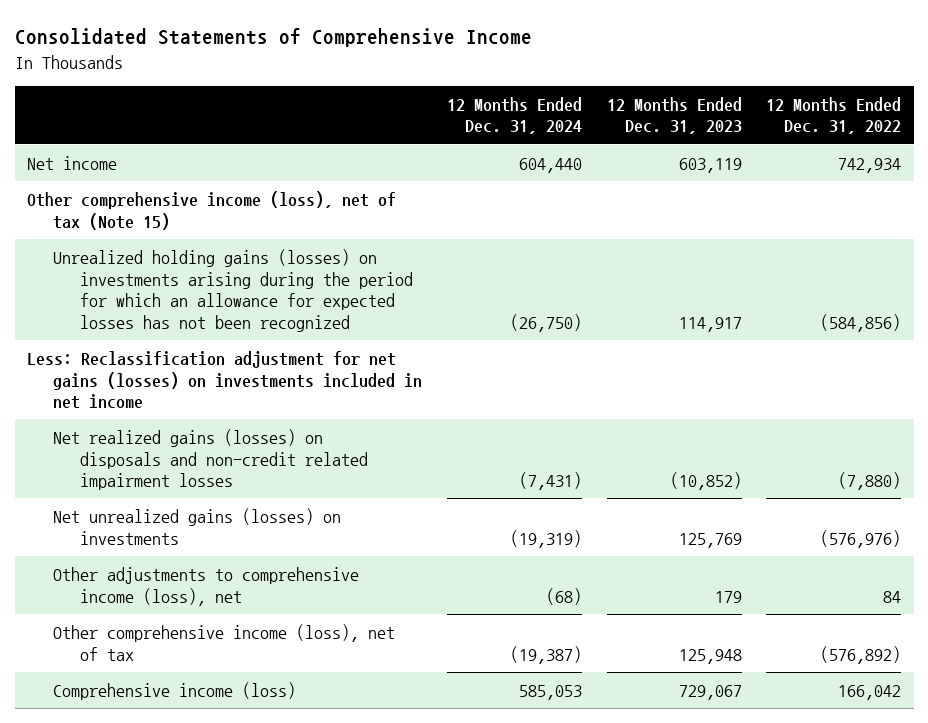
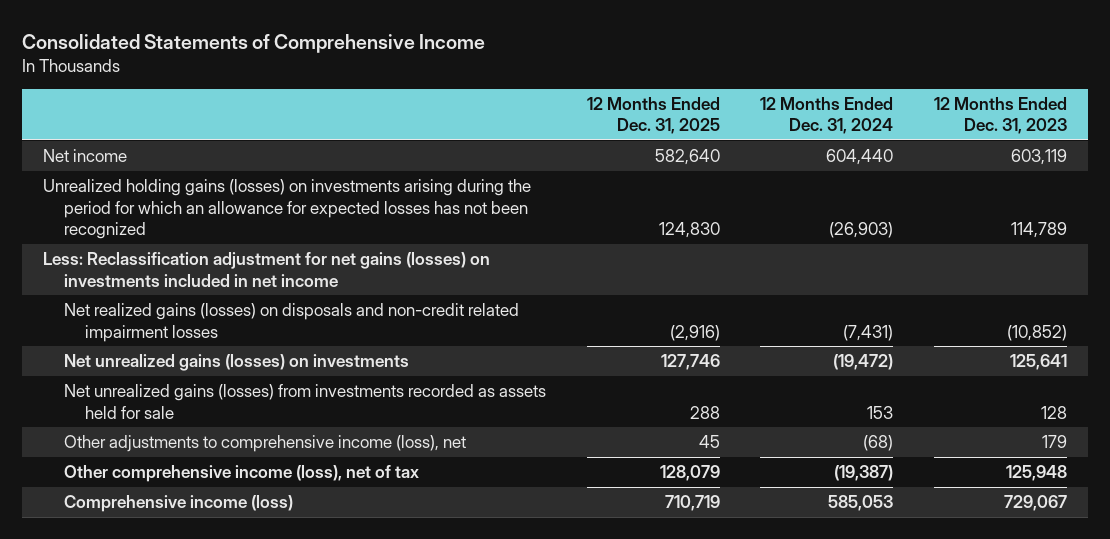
[766,96,902,135] 12 Months Ended Dec. 31, 2022 -> none
none -> [586,96,720,135] 12 Months Ended Dec. 31, 2025
[27,190,397,230] Other comprehensive income (loss), net of tax (Note 15) -> none
[510,314,583,333] (26,750) -> [829,222,894,239] (26,903)
[678,317,742,333] 114,917 -> [1011,222,1068,239] 114,789
[510,529,583,548] (19,319) -> [833,354,894,371] (19,472)
[678,532,742,548] 125,769 -> [1010,354,1068,371] 125,641
none -> [63,384,546,419] Net unrealized gains (losses) from investments recorded as assets held for sale

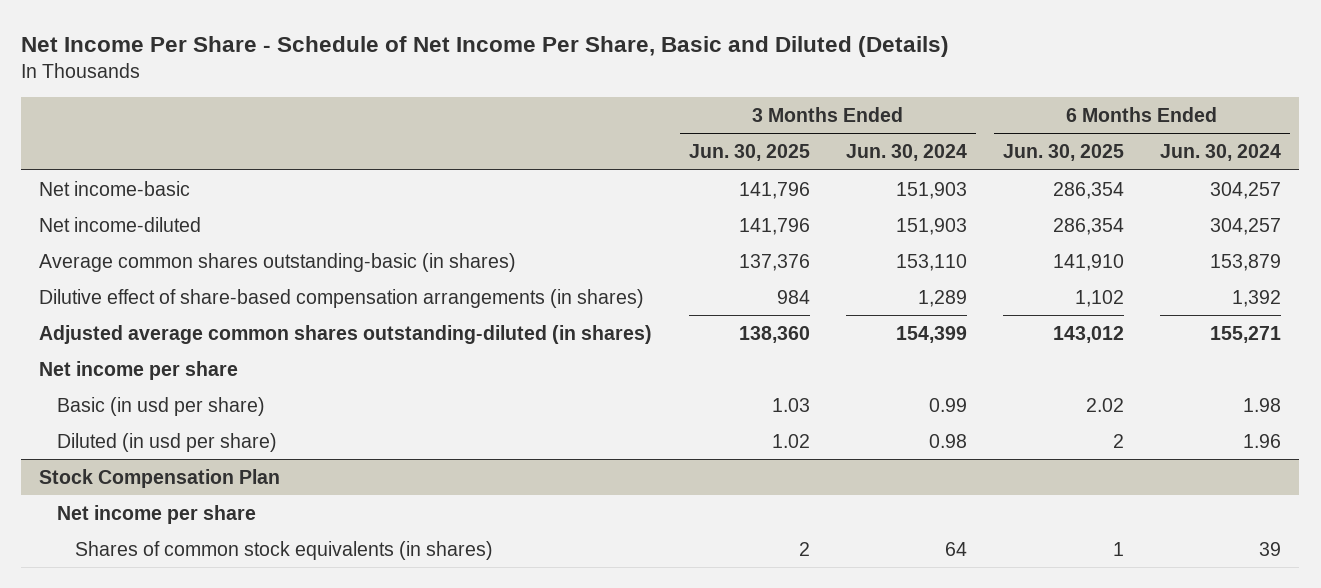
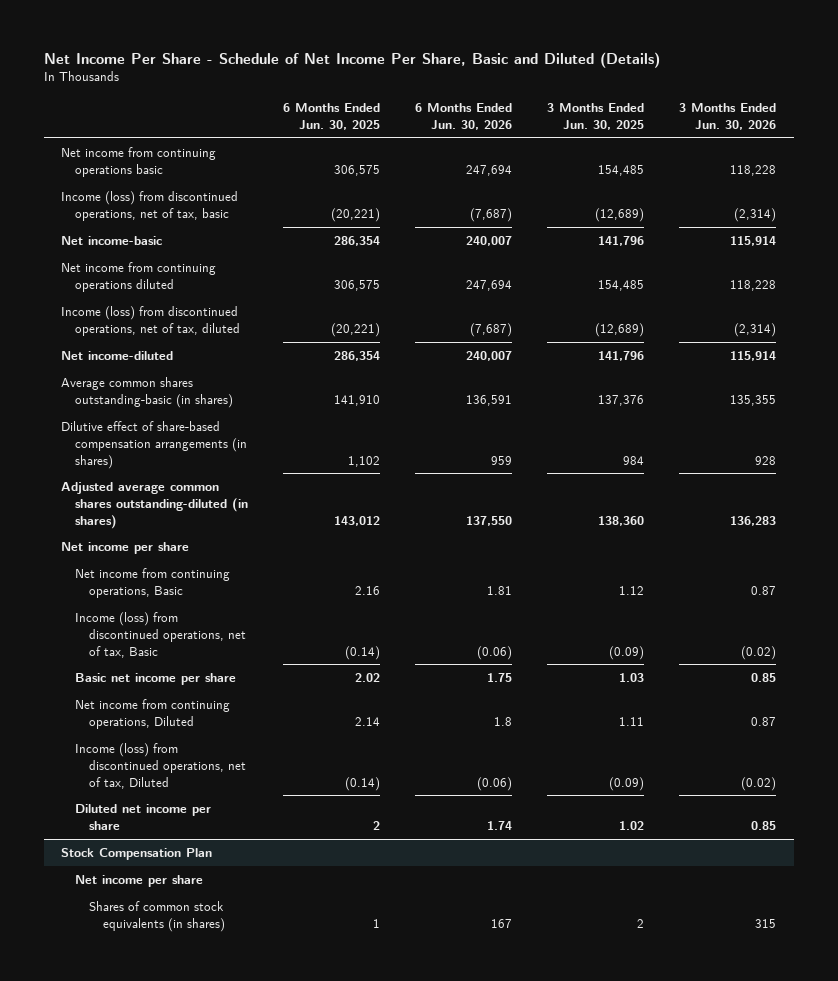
[845,144,967,162] Jun. 30, 2024 -> none
[1160,144,1282,162] Jun. 30, 2024 -> none
none -> [415,103,513,130] 6 Months Ended Jun. 30, 2026
none -> [679,103,777,130] 3 Months Ended Jun. 30, 2026
none -> [61,146,217,177] Net income from continuing operations basic
none -> [61,190,239,221] Income (loss) from discontinued operations, net of tax, basic
none -> [61,261,217,292] Net income from continuing operations diluted
none -> [61,305,241,336] Income (loss) from discontinued operations, net of tax, diluted
none -> [75,567,231,598] Net income from continuing operations, Basic
none -> [75,611,247,658] Income (loss) from discontinued operations, net of tax, Basic
[57,396,266,416] Basic (in usd per share) -> [75,672,237,685] Basic net income per share
none -> [75,698,231,729] Net income from continuing operations, Diluted
none -> [75,742,247,789] Income (loss) from discontinued operations, net of tax, Diluted
[57,432,278,452] Diluted (in usd per share) -> [75,803,212,830] Diluted net income per share

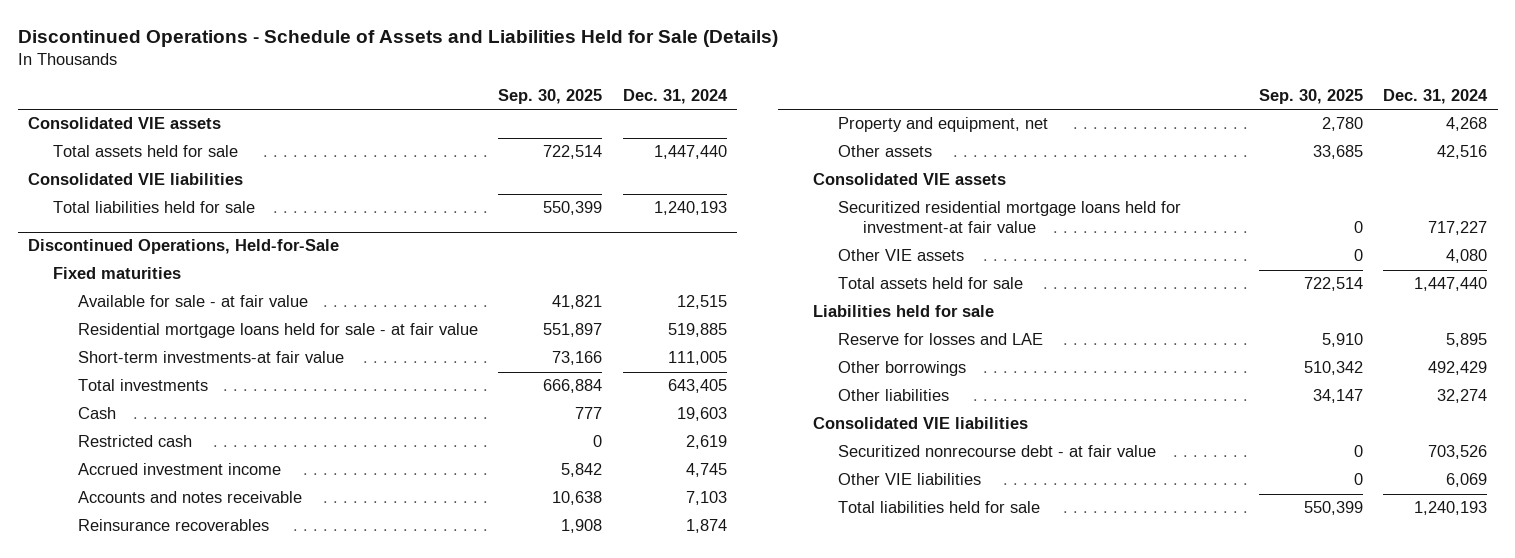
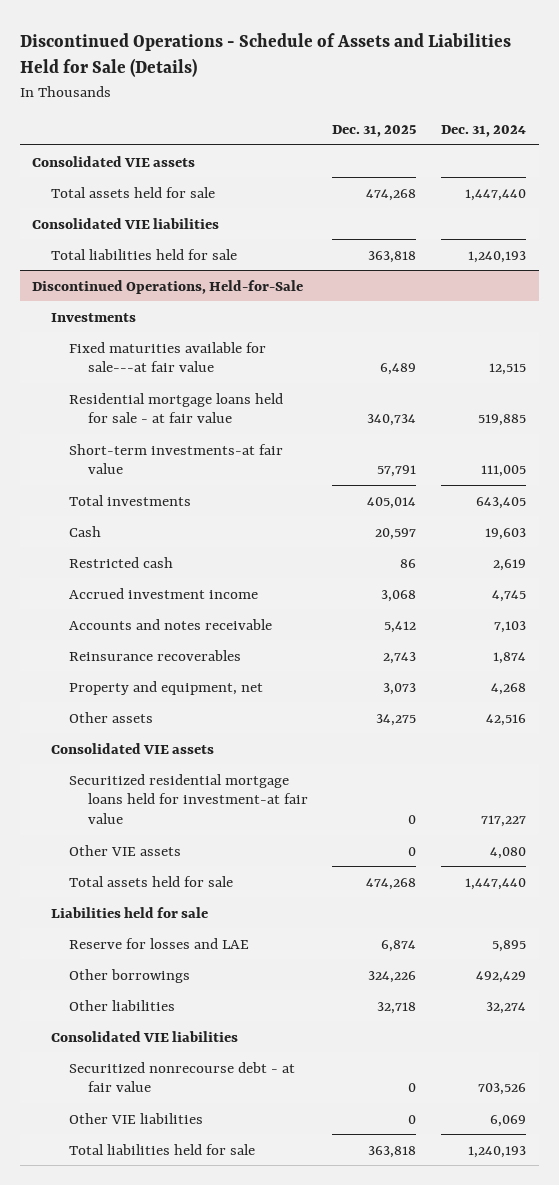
[498,89,603,105] Sep. 30, 2025 -> none
none -> [332,125,417,138] Dec. 31, 2025
[52,267,181,280] Fixed maturities -> none
none -> [50,312,136,322] Investments
[77,295,308,308] Available for sale - at fair value -> [69,341,267,373] Fixed maturities available for sale---at fair value

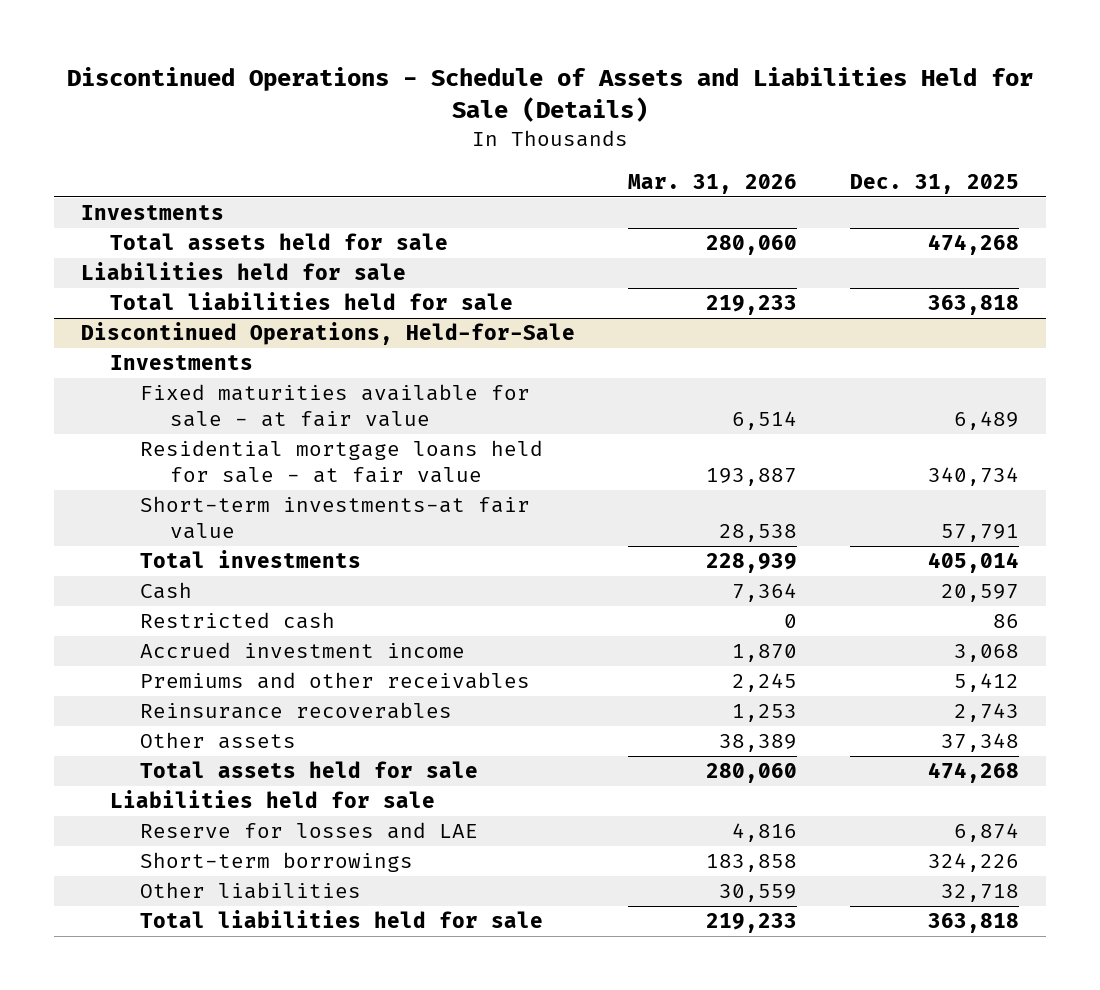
[441,125,527,138] Dec. 31, 2024 -> none
none -> [628,173,798,194] Mar. 31, 2026
[32,155,196,167] Consolidated VIE assets -> none
none -> [80,205,224,221] Investments
[32,217,220,229] Consolidated VIE liabilities -> none
none -> [80,262,406,281] Liabilities held for sale
[69,341,267,373] Fixed maturities available for sale---at fair value -> [140,384,531,427] Fixed maturities available for sale - at fair value
[69,618,273,630] Accounts and notes receivable -> [140,672,531,690] Premiums and other receivables
[69,680,264,695] Property and equipment, net -> none
[50,742,214,754] Consolidated VIE assets -> none
[69,773,308,825] Securitized residential mortgage loans held for investment-at fair value -> none
[69,844,182,856] Other VIE assets -> none
[376,713,417,726] 34,275 -> [941,733,1020,753] 37,348
[69,968,191,983] Other borrowings -> [140,852,414,873] Short-term borrowings
[50,1030,238,1042] Consolidated VIE liabilities -> none
[69,1061,296,1093] Securitized nonrecourse debt - at fair value -> none
[69,1112,204,1124] Other VIE liabilities -> none

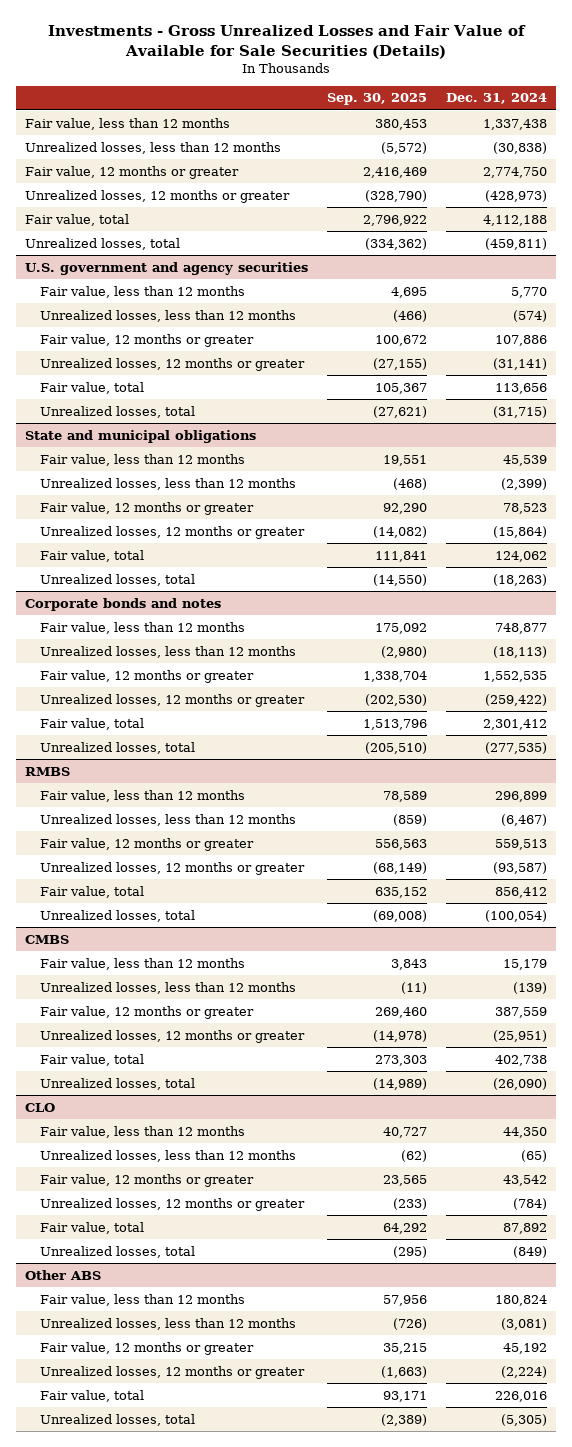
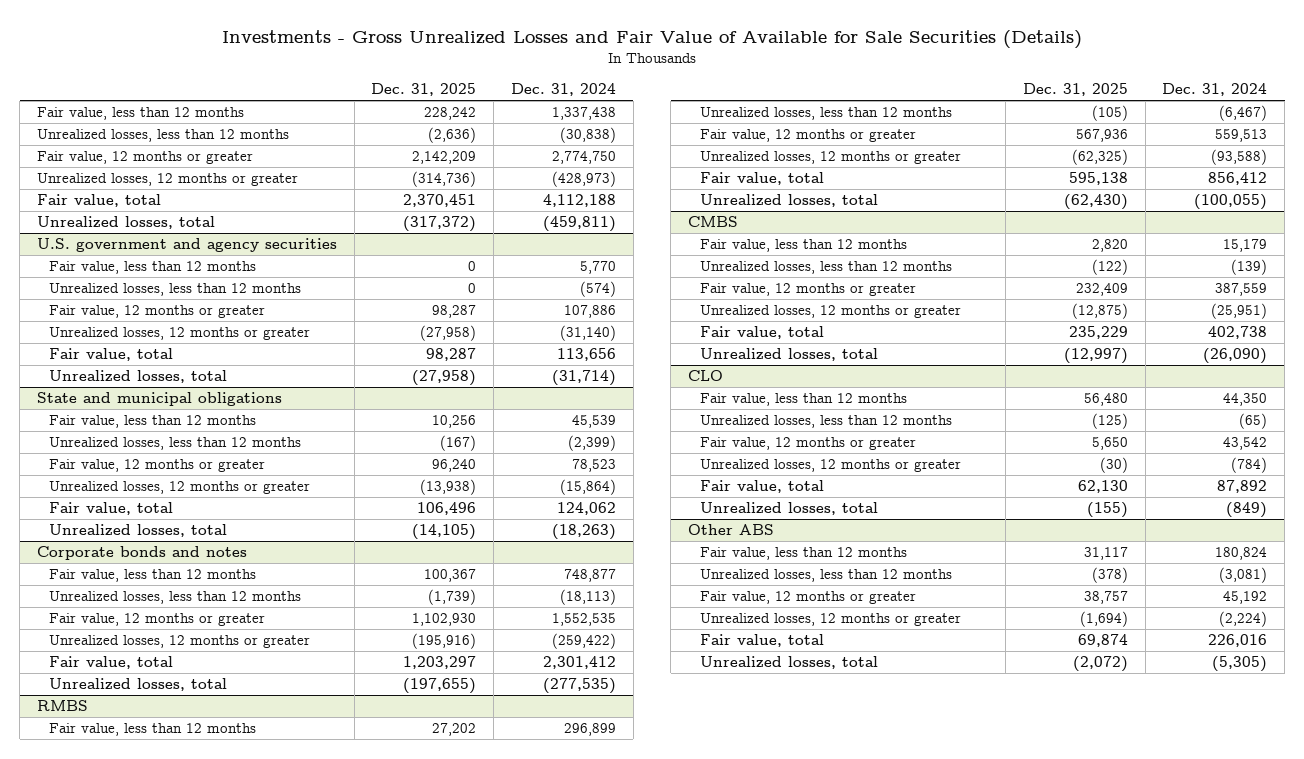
[326,93,427,106] Sep. 30, 2025 -> none
none -> [371,83,477,97] Dec. 31, 2025
[492,357,547,370] (31,141) -> [560,325,617,342] (31,140)
[492,405,547,418] (31,715) -> [552,370,617,387] (31,714)
[492,861,547,874] (93,587) -> [1211,149,1268,166] (93,588)
[484,909,547,922] (100,054) -> [1194,194,1268,211] (100,055)

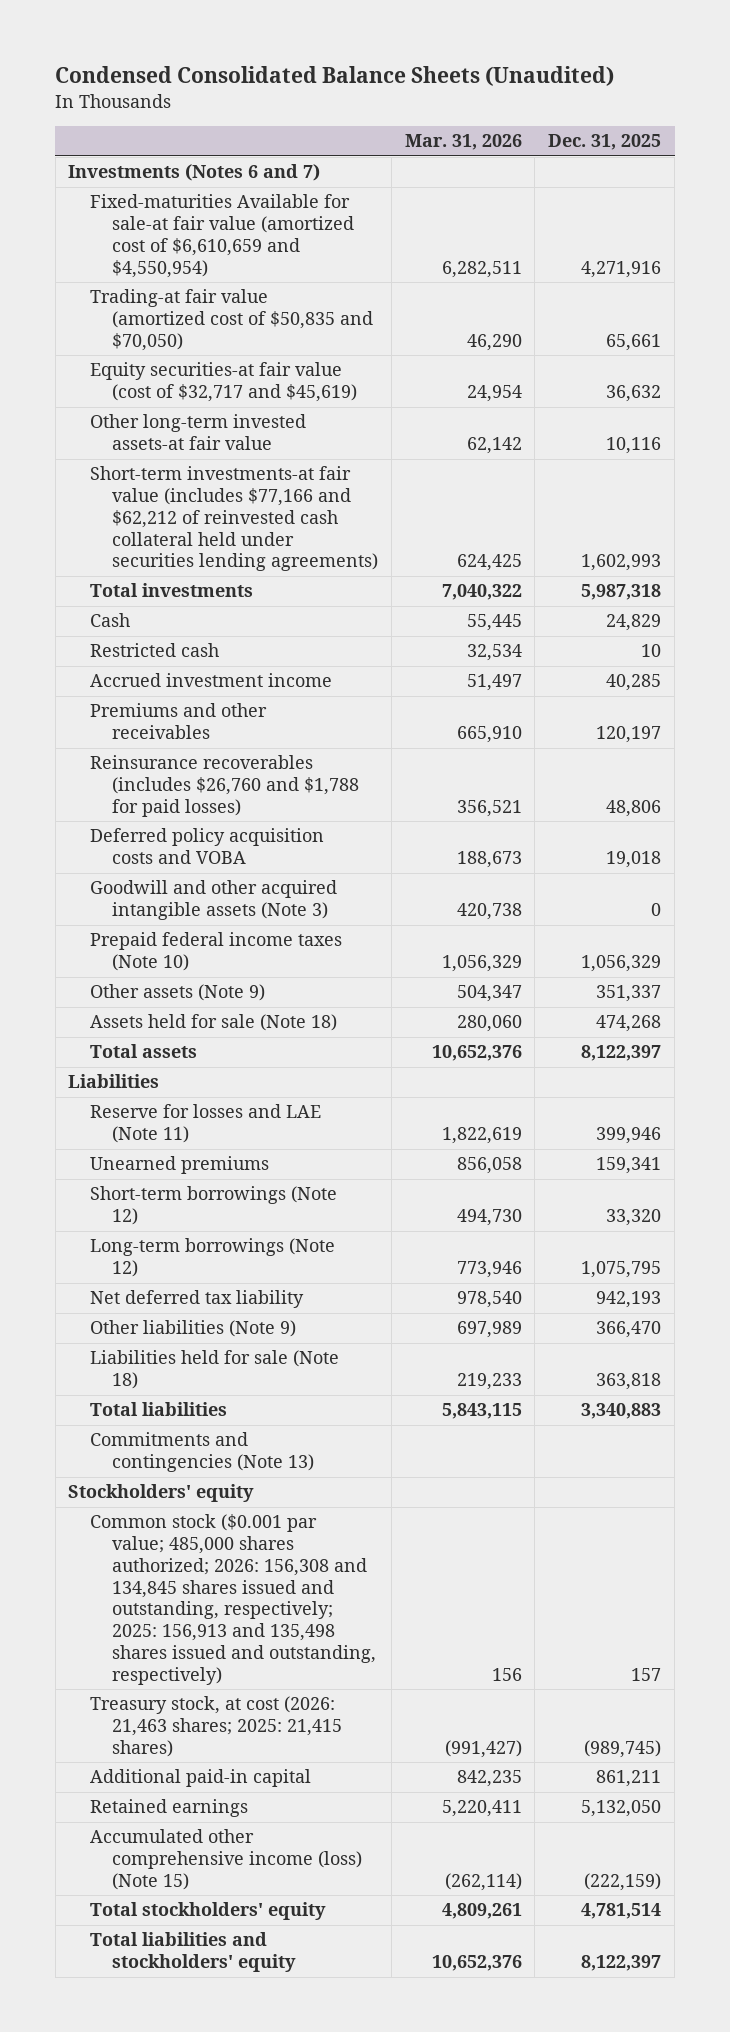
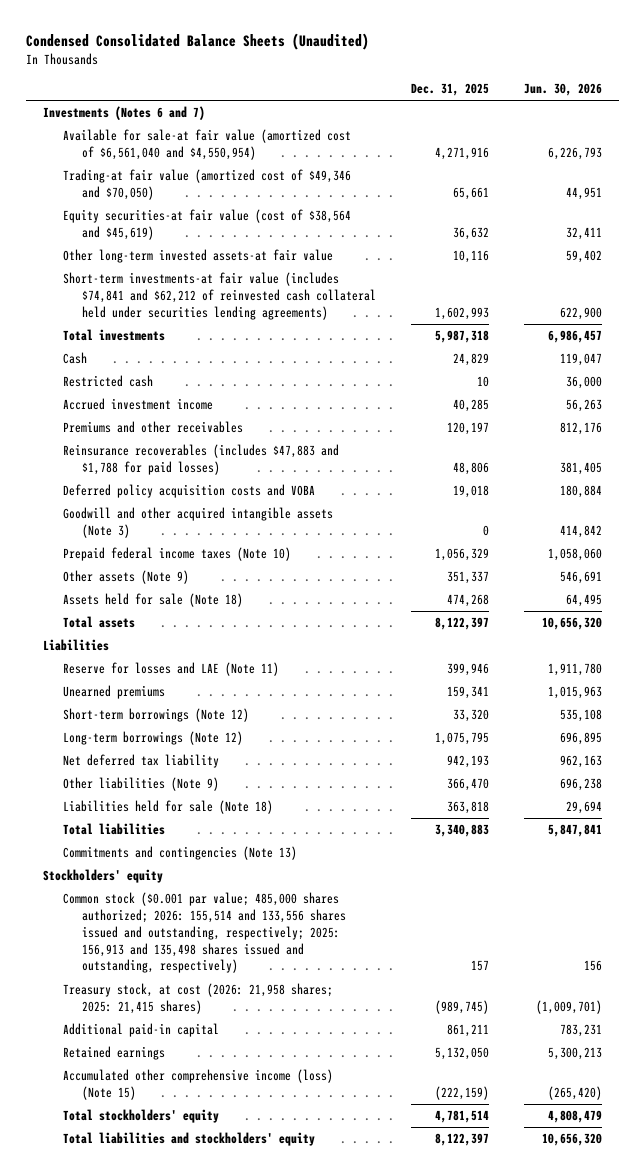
[404,134,522,151] Mar. 31, 2026 -> none
none -> [523,83,602,97] Jun. 30, 2026
[90,194,354,278] Fixed-maturities Available for sale-at fair value (amortized cost of $6,610,659 and $4,550,954) -> [62,129,351,161] Available for sale-at fair value (amortized cost of $6,561,040 and $4,550,954)
[90,289,373,351] Trading-at fair value (amortized cost of $50,835 and $70,050) -> [62,169,351,201] Trading-at fair value (amortized cost of $49,346 and $70,050)
[90,362,357,403] Equity securities-at fair value (cost of $32,717 and $45,619) -> [62,209,351,241] Equity securities-at fair value (cost of $38,564 and $45,619)
[90,466,378,572] Short-term investments-at fair value (includes $77,166 and $62,212 of reinvested cash collateral held under securities lending agreements) -> [62,272,377,320] Short-term investments-at fair value (includes $74,841 and $62,212 of reinvested cash collateral held under securities lending agreements)
[90,755,359,817] Reinsurance recoverables (includes $26,760 and $1,788 for paid losses) -> [62,444,339,476] Reinsurance recoverables (includes $47,883 and $1,788 for paid losses)
[90,1514,376,1685] Common stock ($0.001 par value; 485,000 shares authorized; 2026: 156,308 and 134,845 shares issued and outstanding, respectively; 2025: 156,913 and 135,498 shares issued and outstanding, respectively) -> [62,892,347,974] Common stock ($0.001 par value; 485,000 shares authorized; 2026: 155,514 and 133,556 shares issued and outstanding, respectively; 2025: 156,913 and 135,498 shares issued and outstanding, respectively)
[90,1696,342,1757] Treasury stock, at cost (2026: 21,463 shares; 2025: 21,415 shares) -> [62,983,333,1015] Treasury stock, at cost (2026: 21,958 shares; 2025: 21,415 shares)

